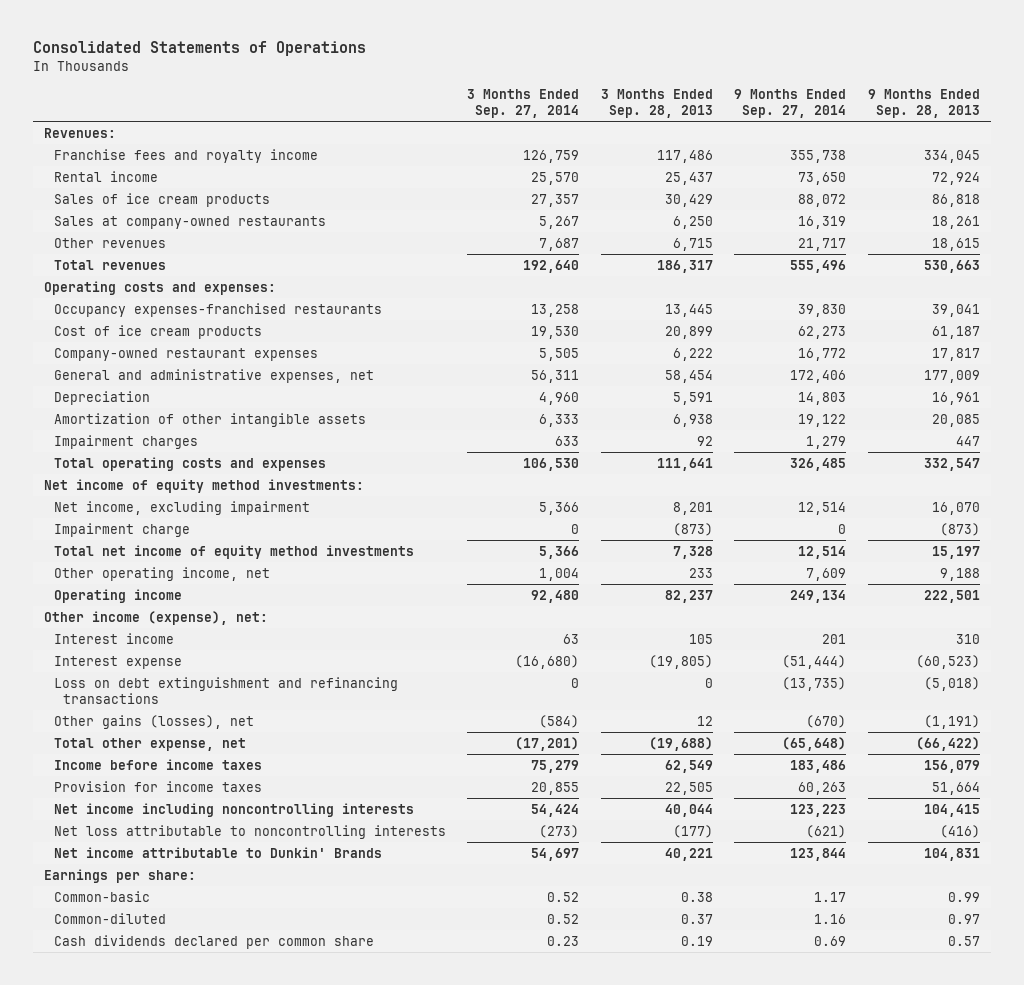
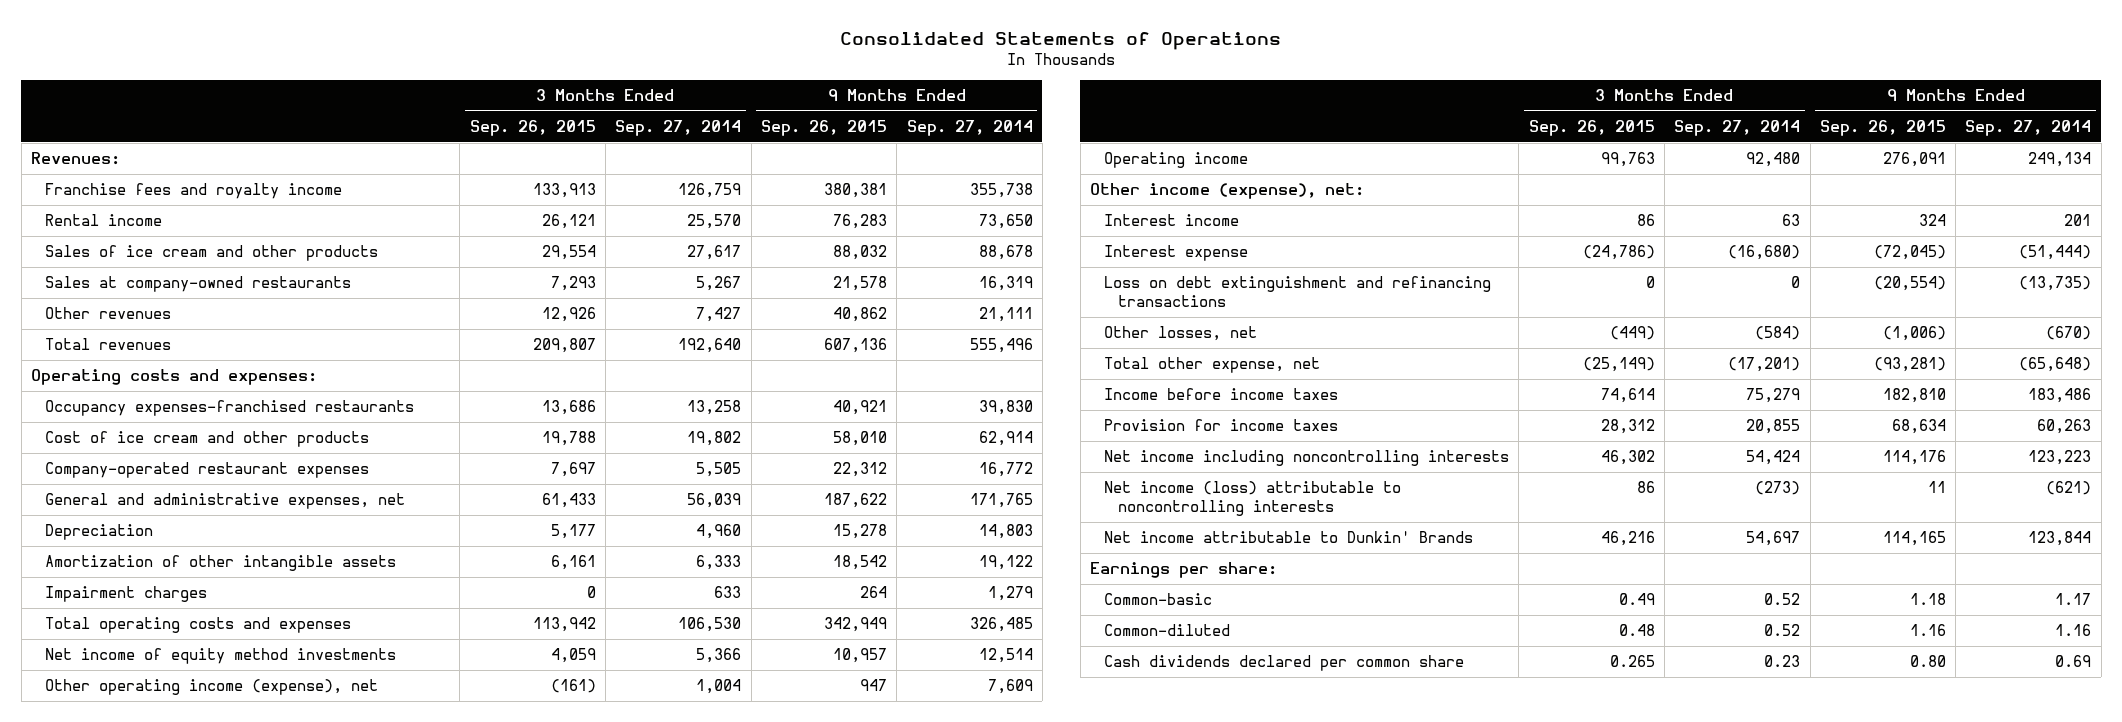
[600,88,713,119] 3 Months Ended Sep. 28, 2013 -> none
[867,88,980,119] 9 Months Ended Sep. 28, 2013 -> none
none -> [469,119,596,136] Sep. 26, 2015
none -> [760,119,887,136] Sep. 26, 2015
[53,192,270,207] Sales of ice cream products -> [44,245,378,262] Sales of ice cream and other products
[531,193,580,207] 27,357 -> [687,245,742,261] 27,617
[798,193,847,207] 88,072 -> [978,245,1033,261] 88,678
[539,237,580,251] 7,687 -> [696,307,742,323] 7,427
[798,237,847,251] 21,717 -> [978,307,1033,323] 21,111
[53,324,262,339] Cost of ice cream products -> [44,431,369,448] Cost of ice cream and other products
[531,325,580,339] 19,530 -> [687,431,742,447] 19,802
[798,325,847,339] 62,273 -> [978,431,1033,447] 62,914
[53,347,318,361] Company-owned restaurant expenses -> [44,462,369,479] Company-operated restaurant expenses
[531,369,580,383] 56,311 -> [687,493,742,509] 56,039
[790,369,847,383] 172,406 -> [969,493,1033,509] 171,765
[44,478,365,493] Net income of equity method investments: -> none
[53,500,310,515] Net income, excluding impairment -> none
[53,522,190,537] Impairment charge -> none
[53,544,414,559] Total net income of equity method investments -> [44,648,396,665] Net income of equity method investments
[53,566,270,581] Other operating income, net -> [44,679,378,696] Other operating income (expense), net
[53,714,254,729] Other gains (losses), net -> [1103,326,1257,342] Other losses, net
[53,824,446,839] Net loss attributable to noncontrolling interests -> [1103,481,1401,517] Net income (loss) attributable to noncontrolling interests

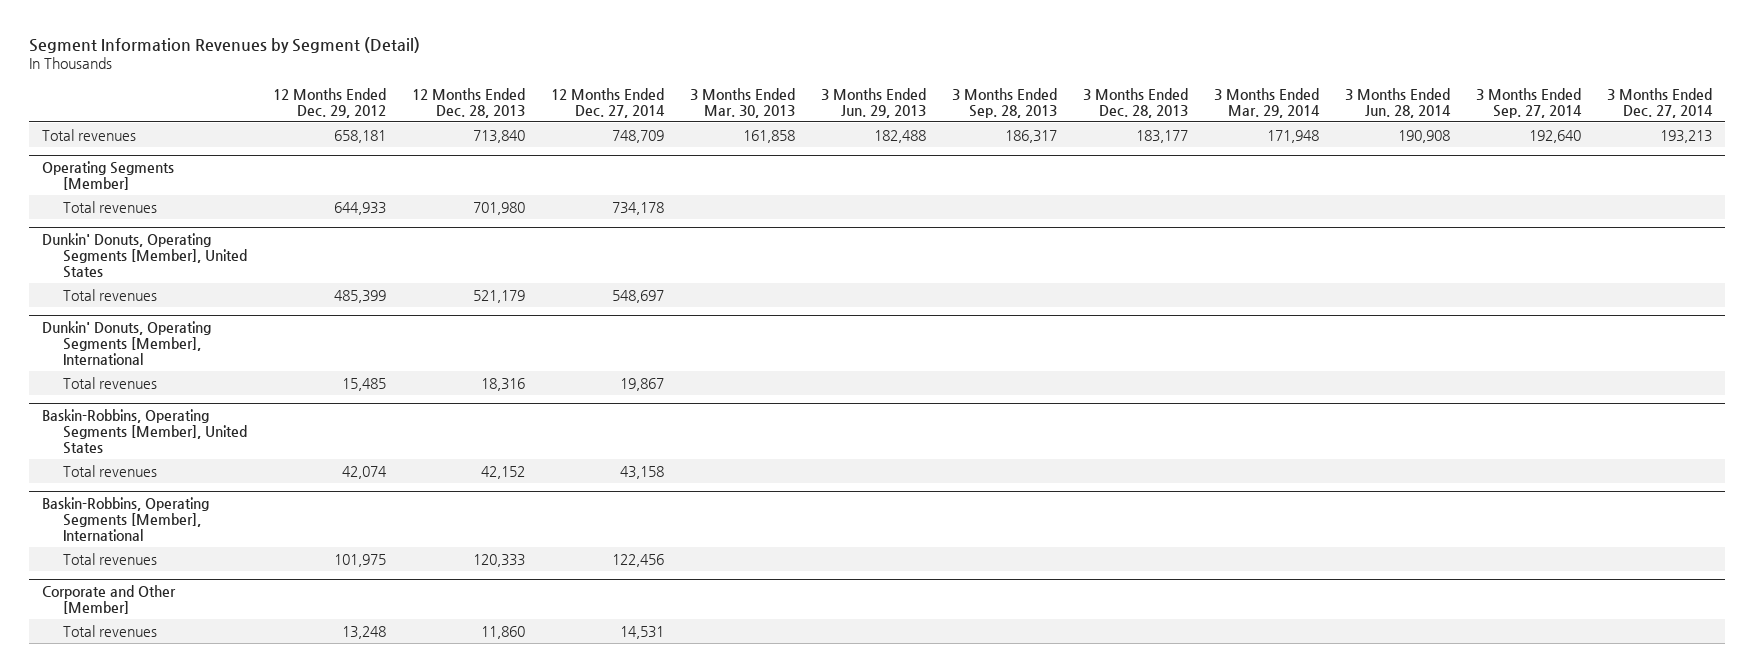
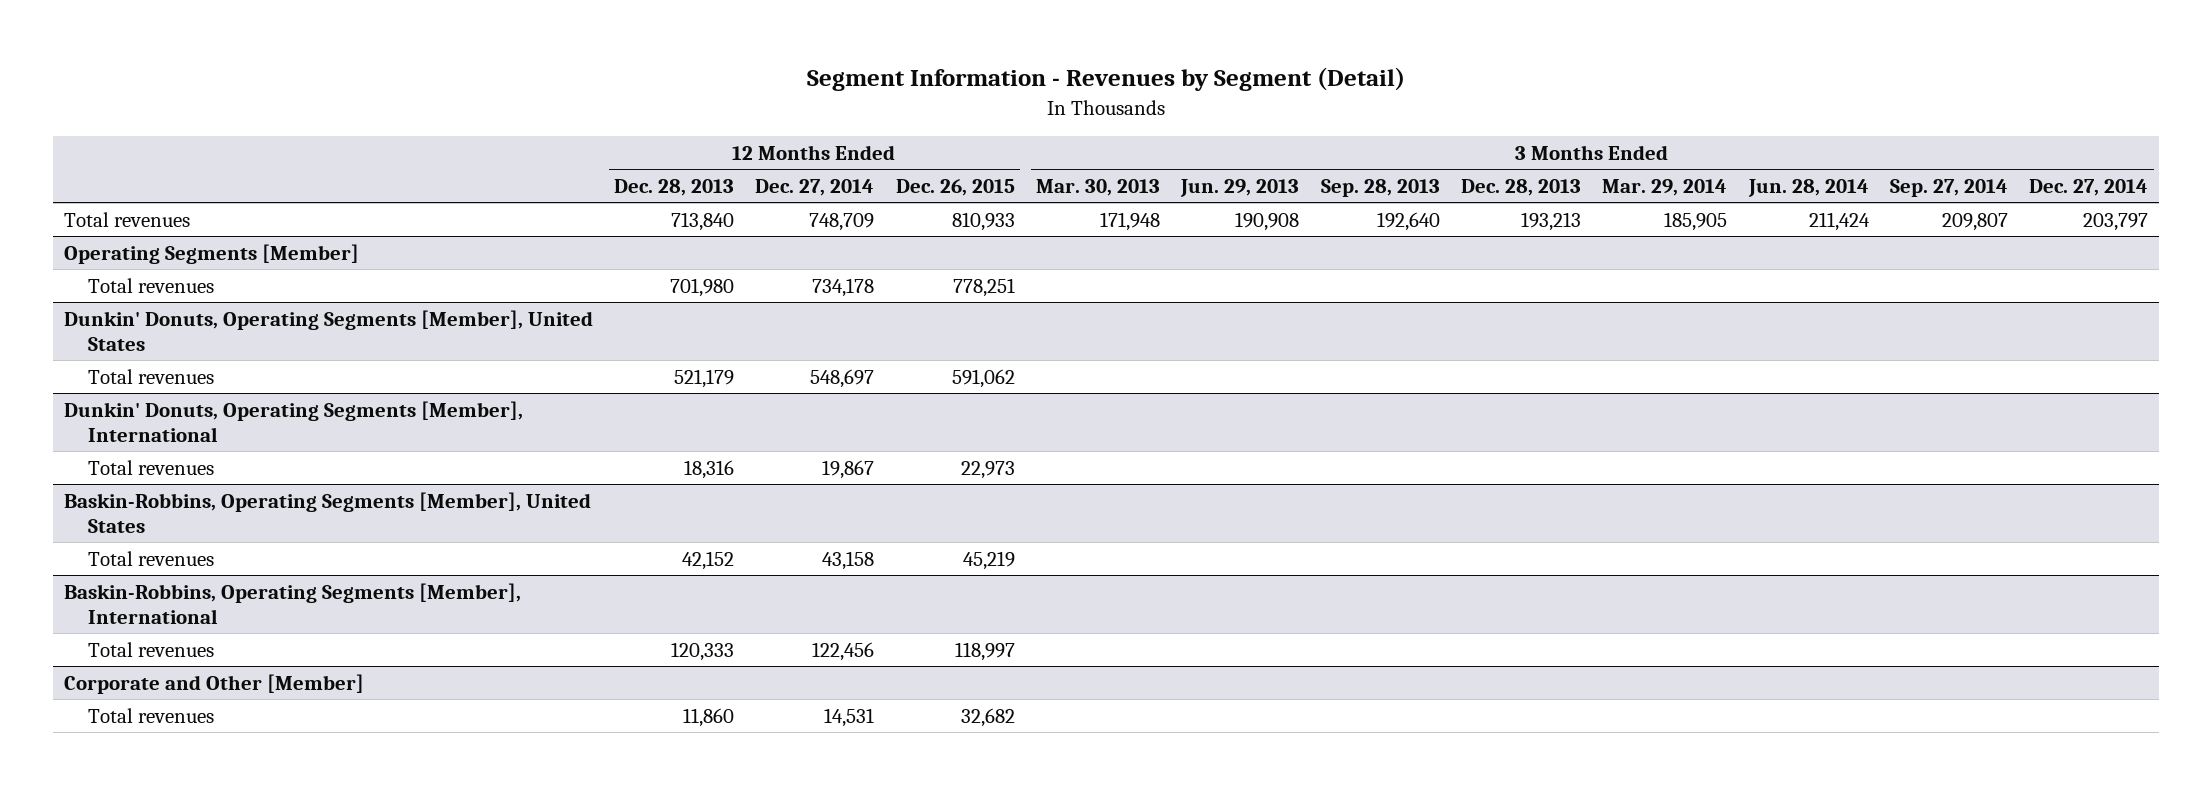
[29,37,421,54] Segment Information Revenues by Segment (Detail) -> [807,67,1406,92] Segment Information - Revenues by Segment (Detail)
[272,87,386,118] 12 Months Ended Dec. 29, 2012 -> none
none -> [895,178,1015,196] Dec. 26, 2015
[742,129,795,143] 161,858 -> [1100,211,1161,231] 171,948
[873,129,926,143] 182,488 -> [1235,211,1300,231] 190,908
[1004,129,1057,143] 186,317 -> [1376,211,1440,231] 192,640
[1135,129,1188,143] 183,177 -> [1521,211,1582,231] 193,213
[1266,129,1319,143] 171,948 -> [1664,211,1728,231] 185,905
[1397,129,1450,143] 190,908 -> [1808,211,1870,231] 211,424
[1528,129,1581,143] 192,640 -> [1941,212,2008,231] 209,807
[1659,129,1712,143] 193,213 -> [2083,212,2149,231] 203,797

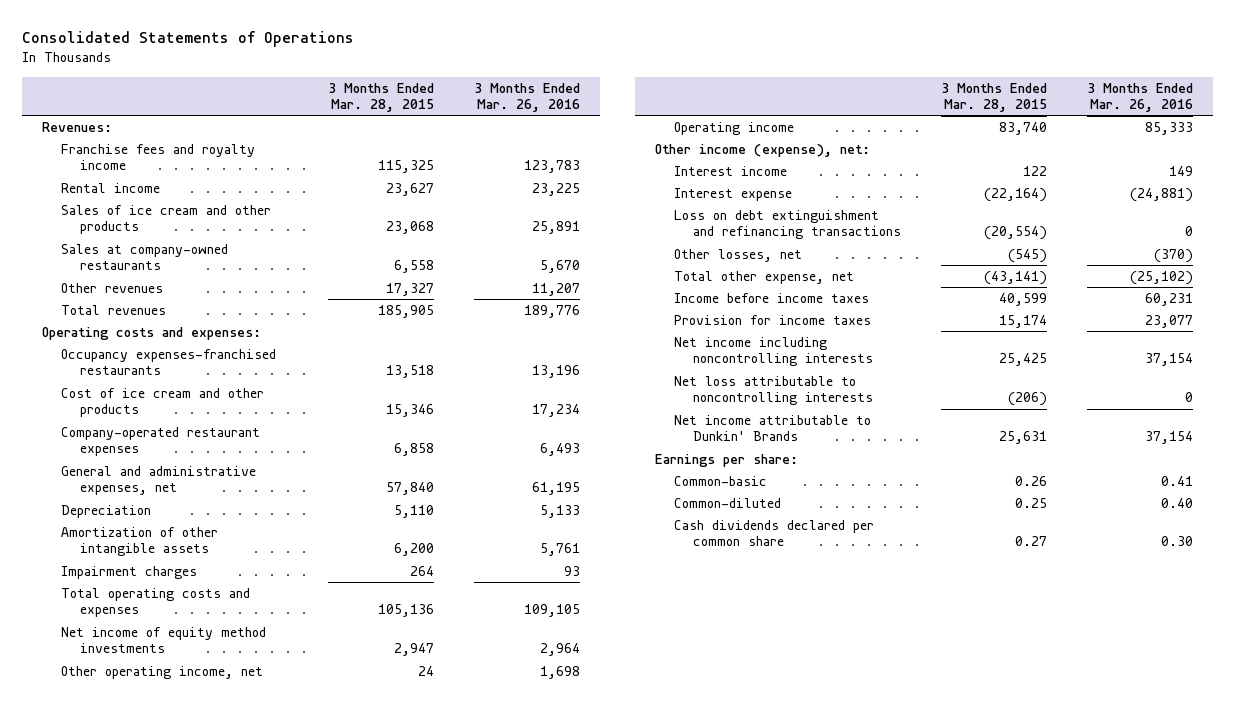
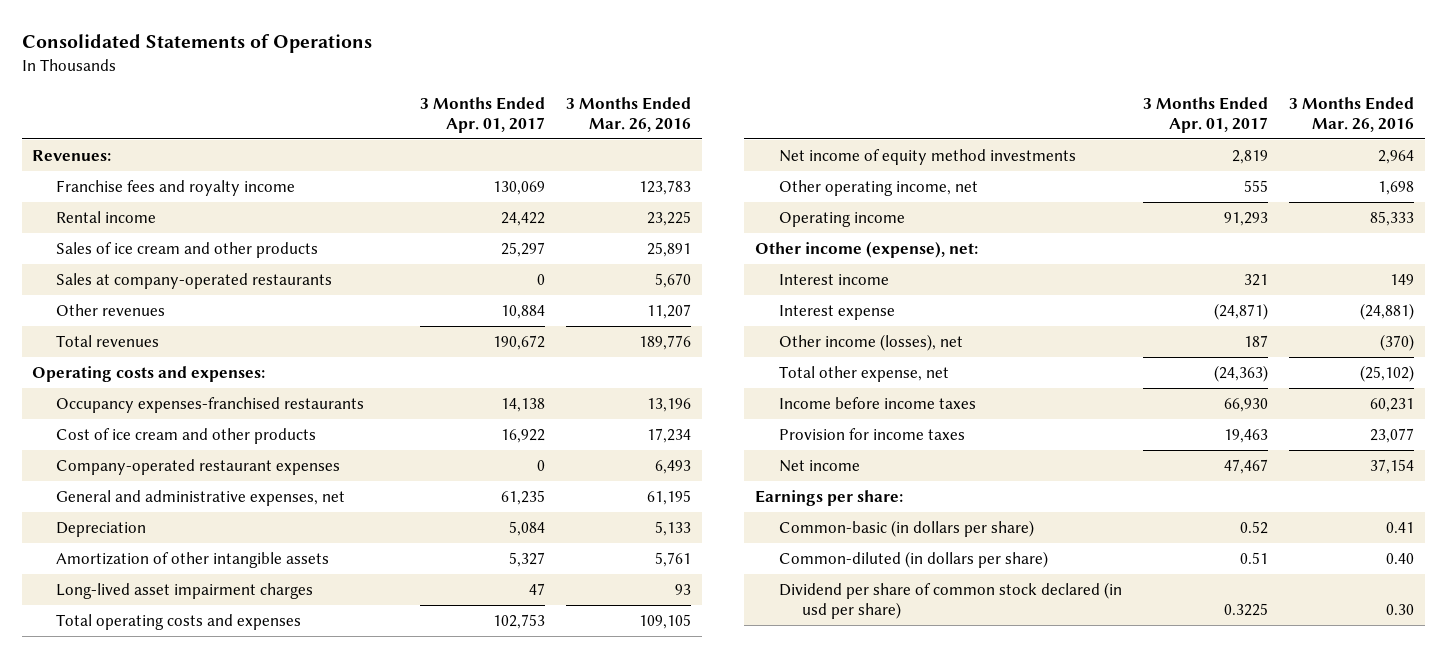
[327,82,434,112] 3 Months Ended Mar. 28, 2015 -> none
none -> [420,97,546,133] 3 Months Ended Apr. 01, 2017
[60,244,228,271] Sales at company-owned restaurants -> [55,273,332,290] Sales at company-operated restaurants
[60,566,197,580] Impairment charges -> [55,583,313,600] Long-lived asset impairment charges
[674,210,902,240] Loss on debt extinguishment and refinancing transactions -> none
[674,249,803,263] Other losses, net -> [778,334,963,352] Other income (losses), net
[674,337,874,367] Net income including noncontrolling interests -> none
[674,376,874,406] Net loss attributable to noncontrolling interests -> none
[674,415,872,442] Net income attributable to Dunkin' Brands -> [778,460,860,473] Net income
[674,476,768,487] Common-basic -> [778,520,1034,538] Common-basic (in dollars per share)
[674,498,782,509] Common-diluted -> [778,551,1048,569] Common-diluted (in dollars per share)
[674,520,875,547] Cash dividends declared per common share -> [778,582,1122,619] Dividend per share of common stock declared (in usd per share)

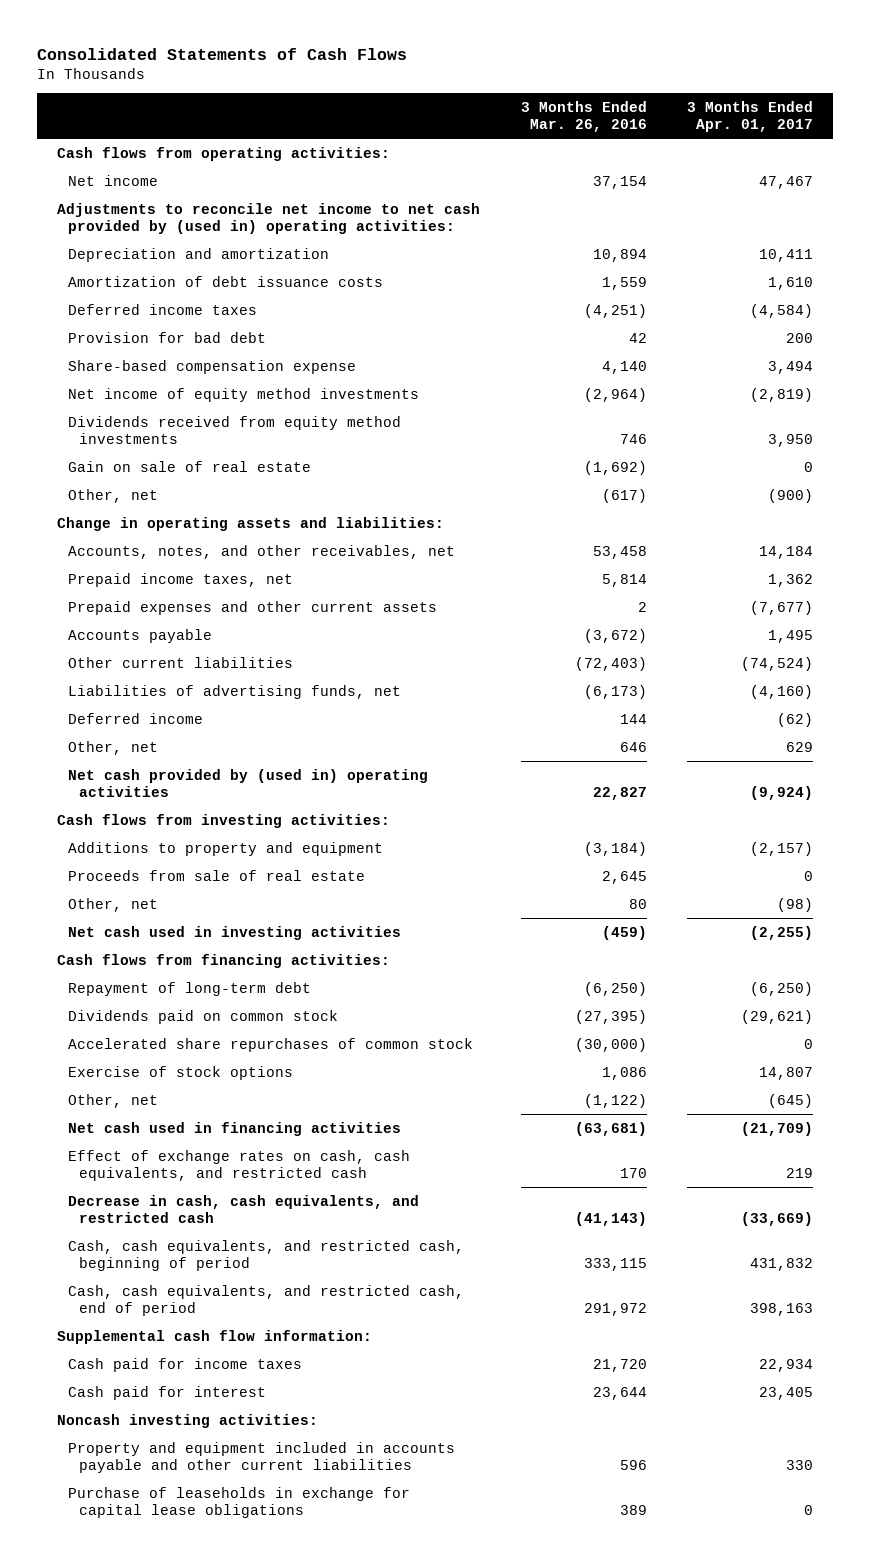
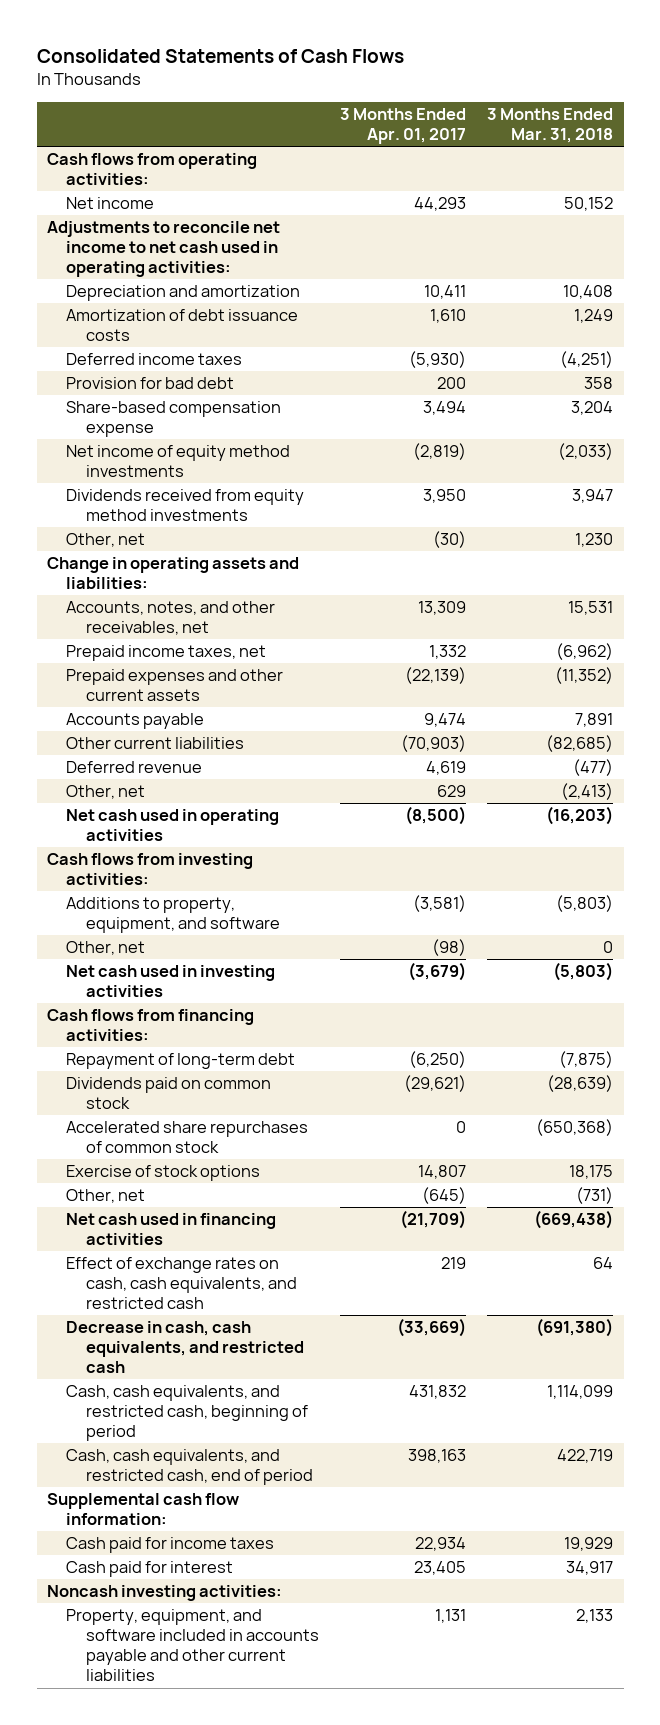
[520,101,647,133] 3 Months Ended Mar. 26, 2016 -> none
none -> [487,107,614,144] 3 Months Ended Mar. 31, 2018
[758,175,813,189] 47,467 -> [413,197,466,212] 44,293
[57,202,481,234] Adjustments to reconcile net income to net cash provided by (used in) operating activities: -> [47,221,281,278] Adjustments to reconcile net income to net cash used in operating activities:
[749,303,813,318] (4,584) -> [408,351,466,369] (5,930)
[68,460,312,472] Gain on sale of real estate -> none
[767,488,813,503] (900) -> [432,531,466,549] (30)
[68,684,402,699] Liabilities of advertising funds, net -> none
[758,545,813,559] 14,184 -> [417,601,466,616] 13,309
[767,573,813,587] 1,362 -> [428,645,466,660] 1,332
[749,600,813,615] (7,677) -> [404,667,466,685] (22,139)
[767,629,813,643] 1,495 -> [423,713,466,728] 9,474
[740,656,813,671] (74,524) -> [400,735,466,753] (70,903)
[68,712,204,724] Deferred income -> [66,761,203,774] Deferred revenue
[776,712,813,727] (62) -> [425,761,466,776] 4,619
[68,768,429,797] Net cash provided by (used in) operating activities -> [66,809,280,842] Net cash used in operating activities
[749,785,813,800] (9,924) -> [404,806,466,826] (8,500)
[68,869,366,881] Proceeds from sale of real estate -> none
[68,841,384,856] Additions to property and equipment -> [66,897,280,934] Additions to property, equipment, and software
[749,841,813,856] (2,157) -> [412,895,466,913] (3,581)
[749,925,813,940] (2,255) -> [407,962,466,982] (3,679)
[68,1486,411,1518] Purchase of leaseholds in exchange for capital lease obligations -> none
[68,1441,456,1473] Property and equipment included in accounts payable and other current liabilities -> [66,1609,319,1682] Property, equipment, and software included in accounts payable and other current liabilities
[785,1459,813,1470] 330 -> [434,1609,466,1624] 1,131

